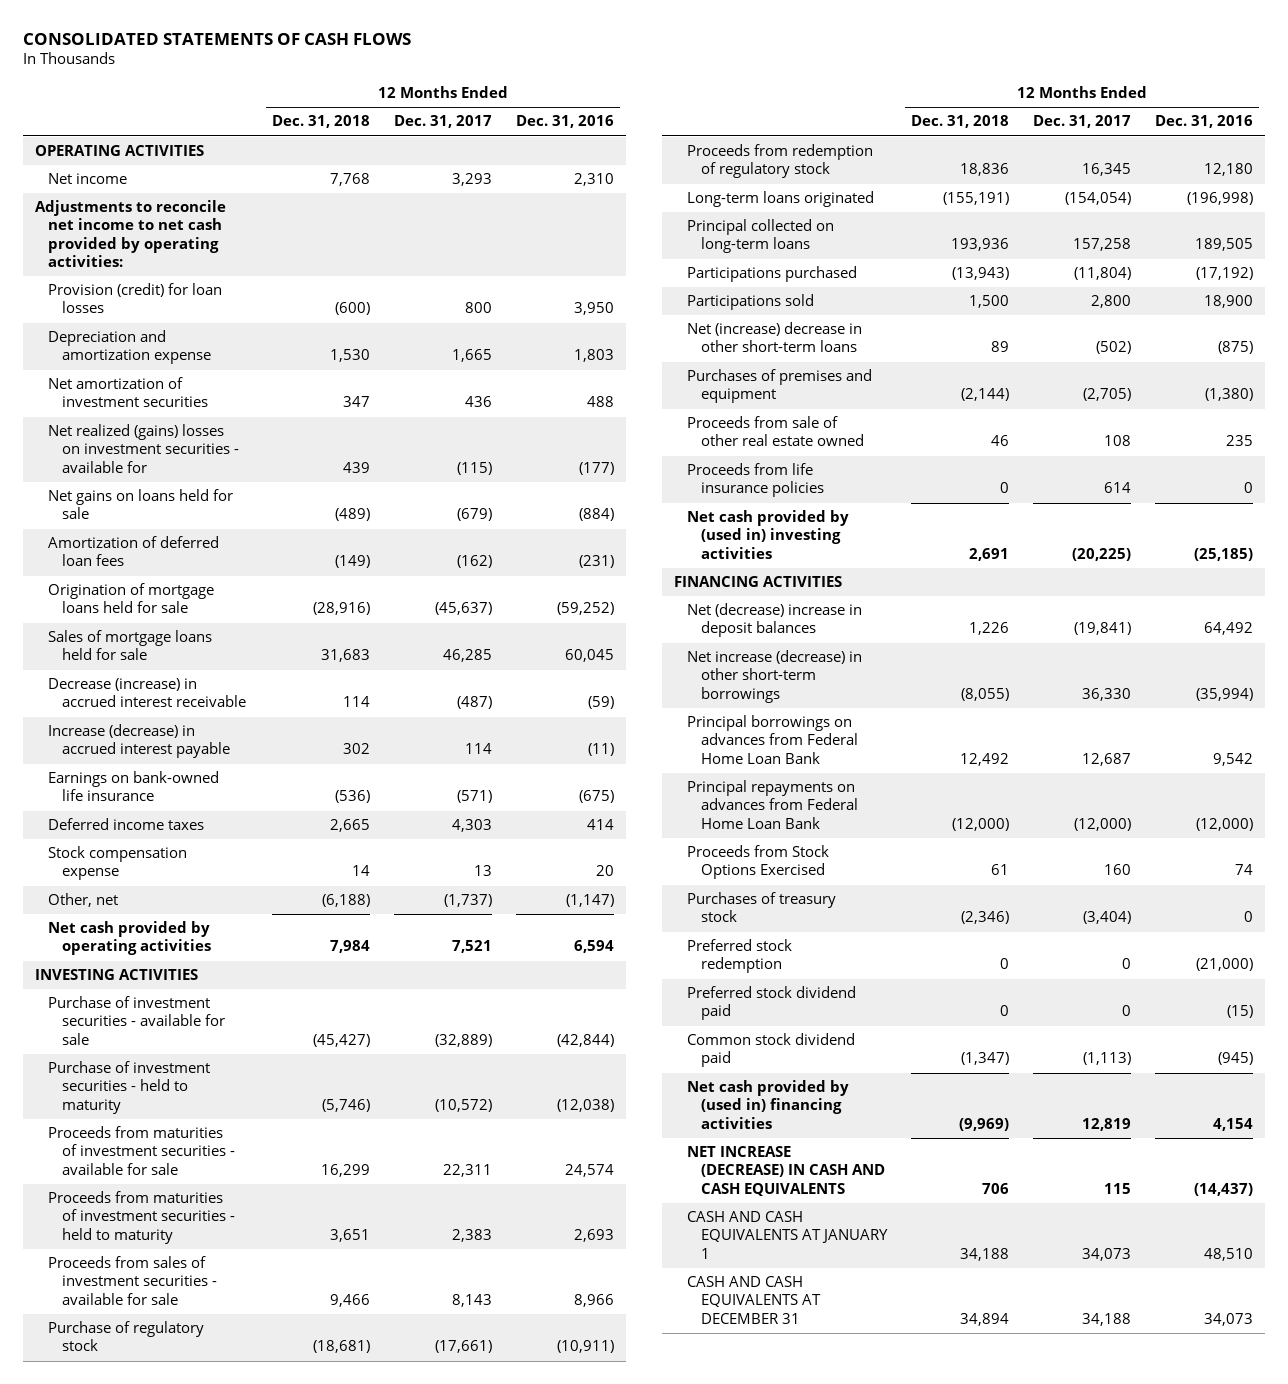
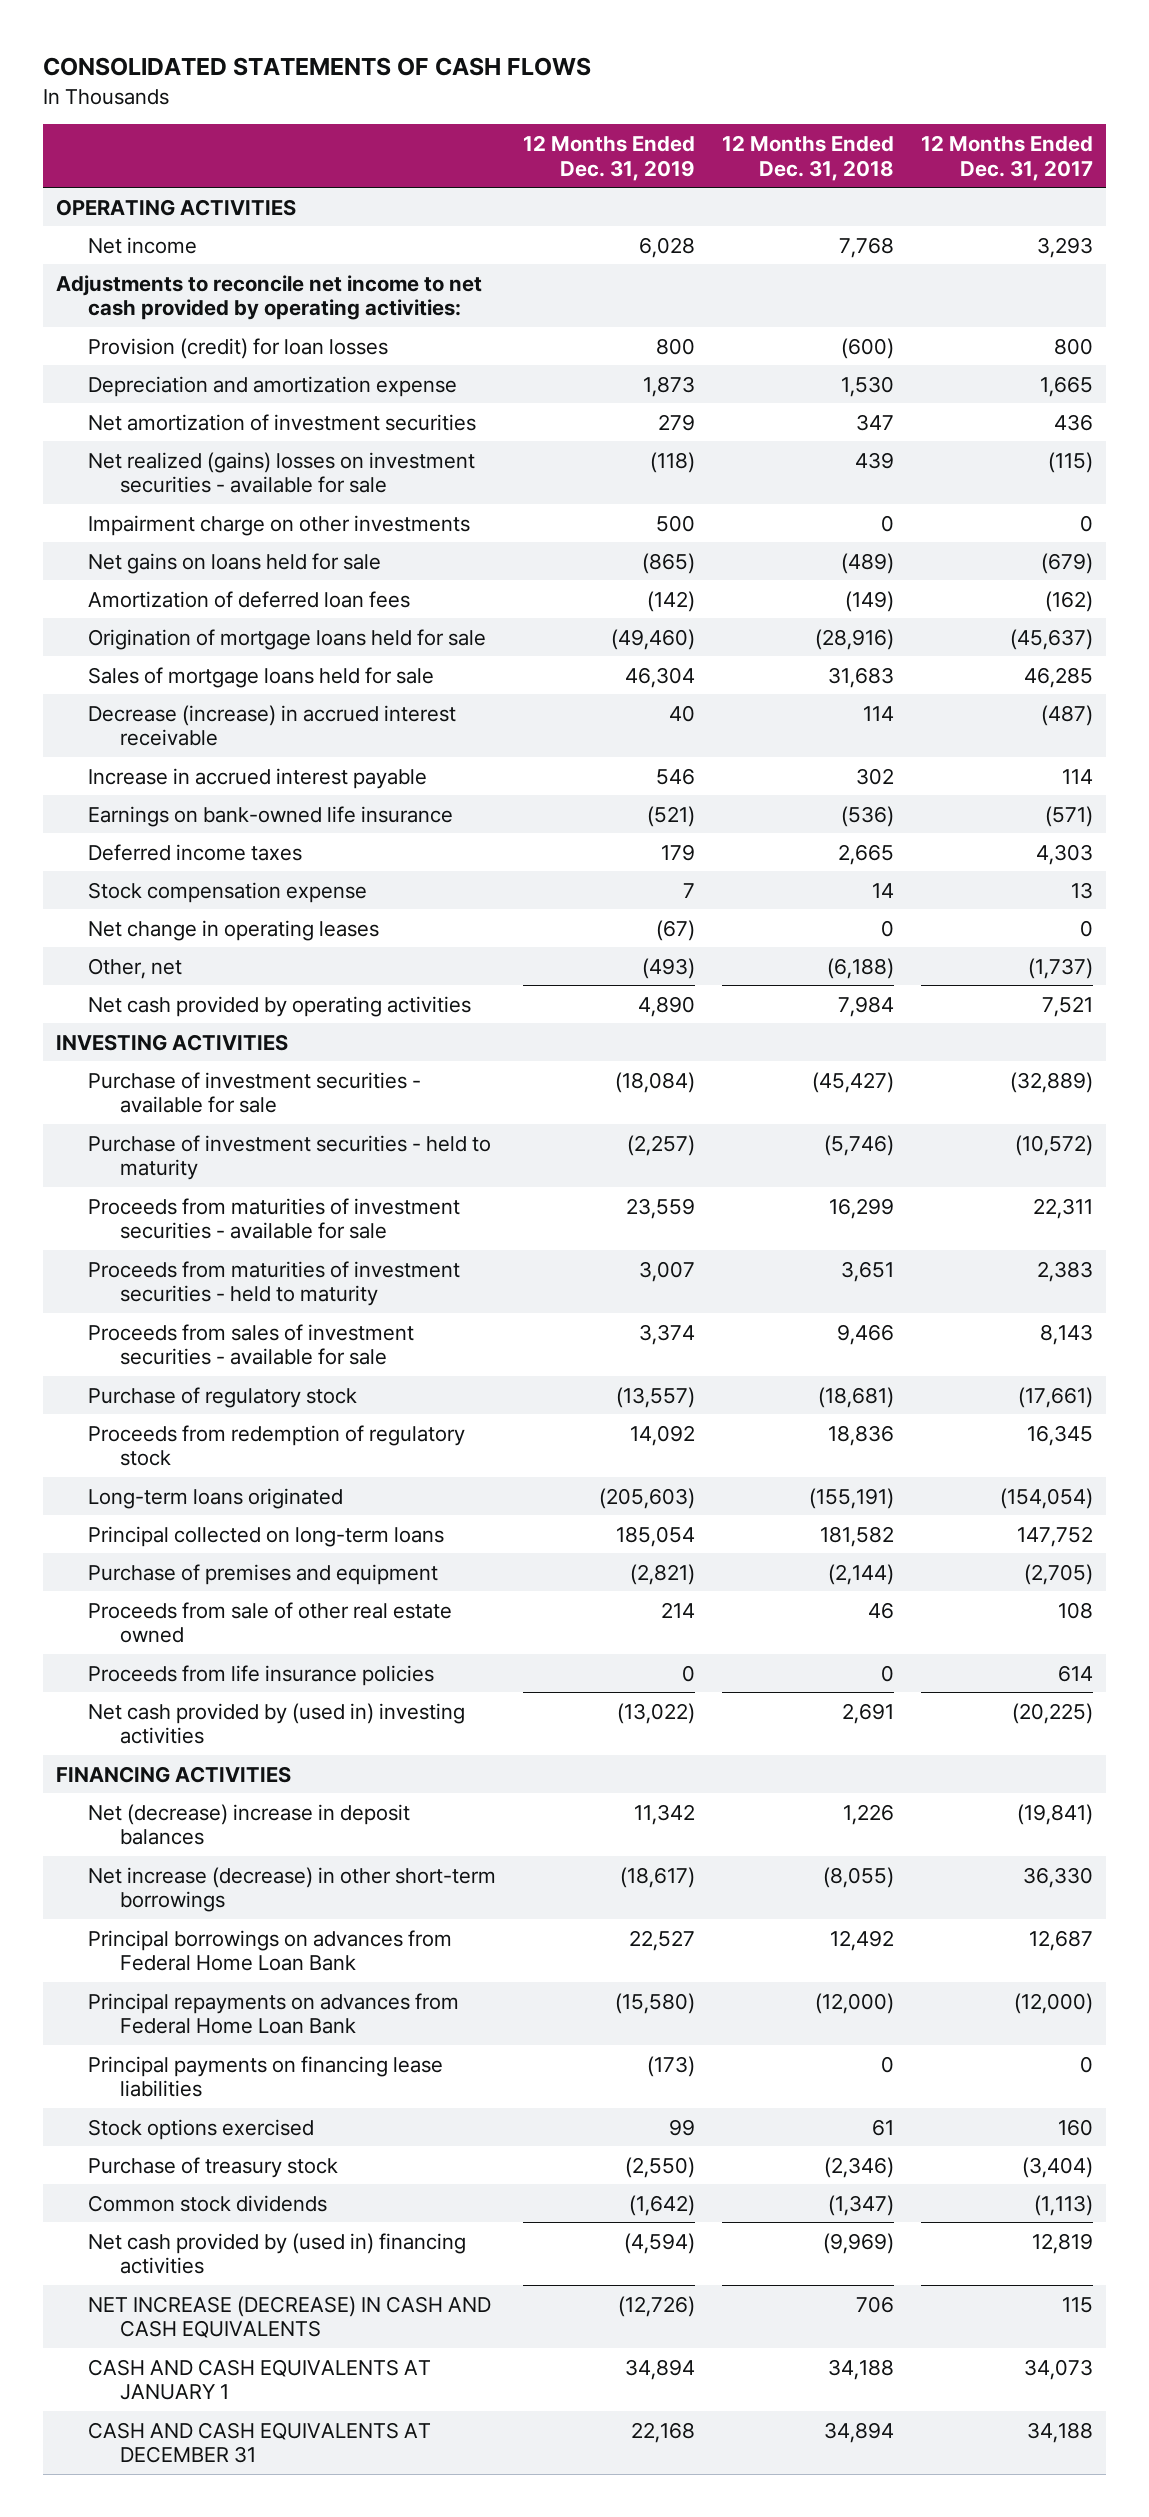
[515,115,614,129] Dec. 31, 2016 -> none
none -> [522,135,695,181] 12 Months Ended Dec. 31, 2019
[48,424,240,473] Net realized (gains) losses on investment securities - available for -> [88,451,476,494] Net realized (gains) losses on investment securities - available for sale
none -> [88,514,471,536] Impairment charge on other investments
[48,724,231,759] Increase (decrease) in accrued interest payable -> [88,767,428,789] Increase in accrued interest payable
none -> [88,919,380,941] Net change in operating leases
[687,266,858,283] Participations purchased -> none
[687,294,815,311] Participations sold -> none
[687,322,863,353] Net (increase) decrease in other short-term loans -> none
[951,238,1010,252] 193,936 -> [819,1525,894,1547] 181,582
[1073,238,1132,252] 157,258 -> [1016,1525,1093,1547] 147,752
[687,369,873,404] Purchases of premises and equipment -> [88,1563,439,1585] Purchase of premises and equipment
[687,939,793,974] Preferred stock redemption -> none
[687,986,857,1021] Preferred stock dividend paid -> none
none -> [88,2055,444,2098] Principal payments on financing lease liabilities
[687,845,830,880] Proceeds from Stock Options Exercised -> [88,2118,315,2140] Stock options exercised
[687,892,837,923] Purchases of treasury stock -> [88,2156,339,2178] Purchase of treasury stock
[687,1033,856,1068] Common stock dividend paid -> [88,2194,328,2212] Common stock dividends

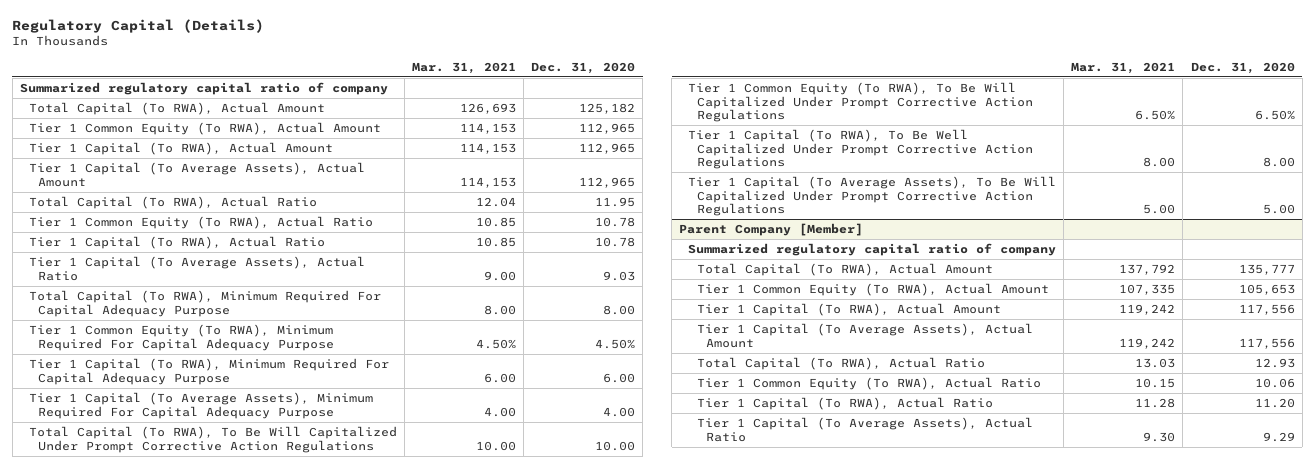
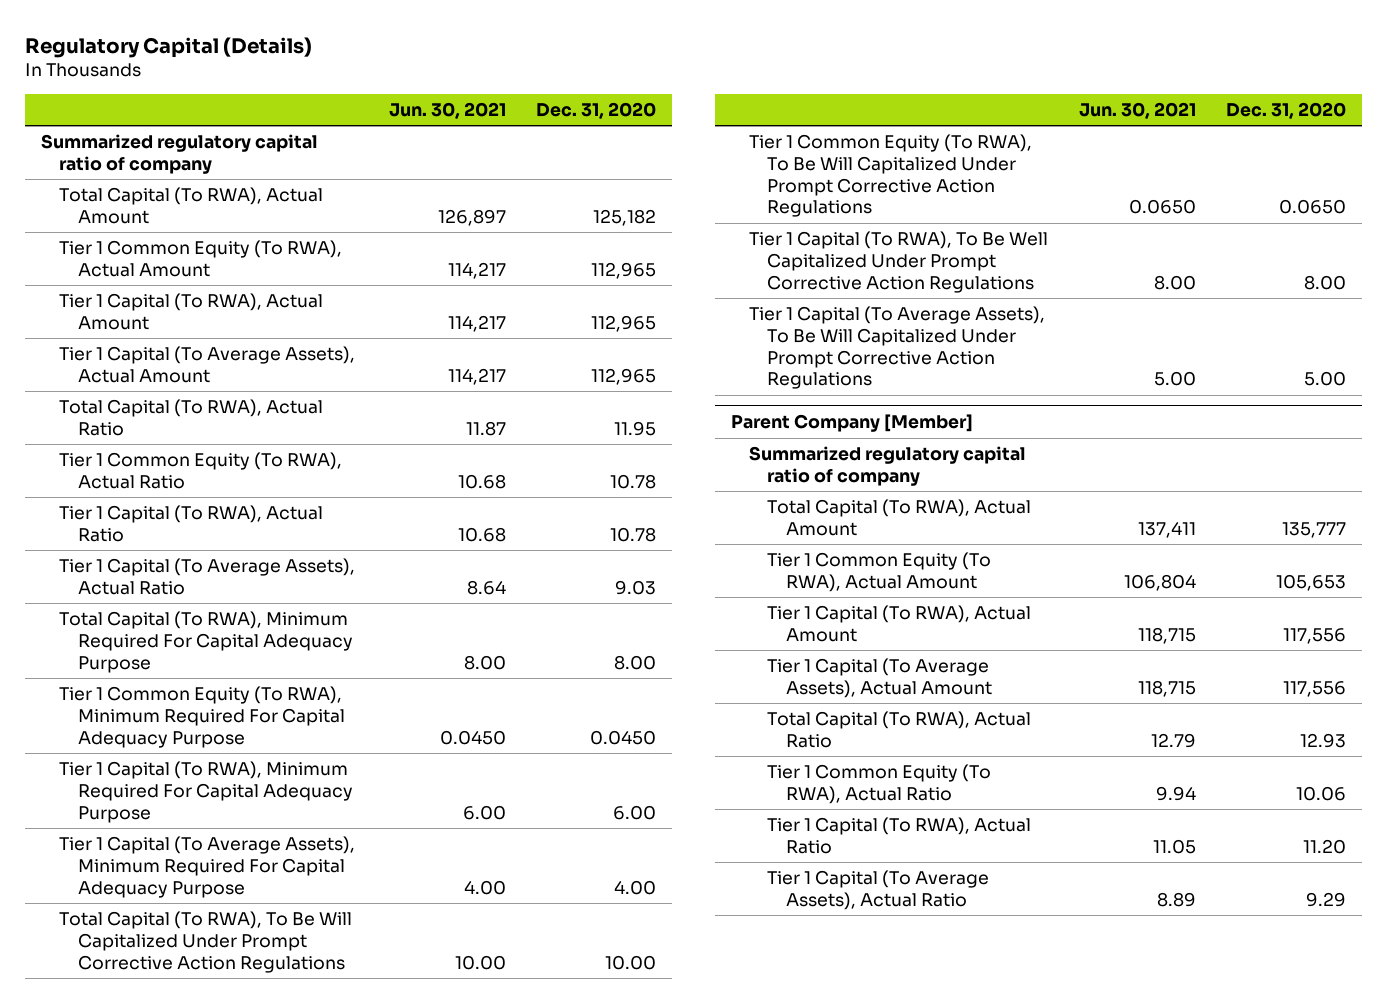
[412,61,517,74] Mar. 31, 2021 -> none
none -> [388,101,506,119] Jun. 30, 2021
[595,338,636,349] 4.50% -> [590,729,657,745] 0.0450
[1254,110,1295,121] 6.50% -> [1279,199,1347,215] 0.0650

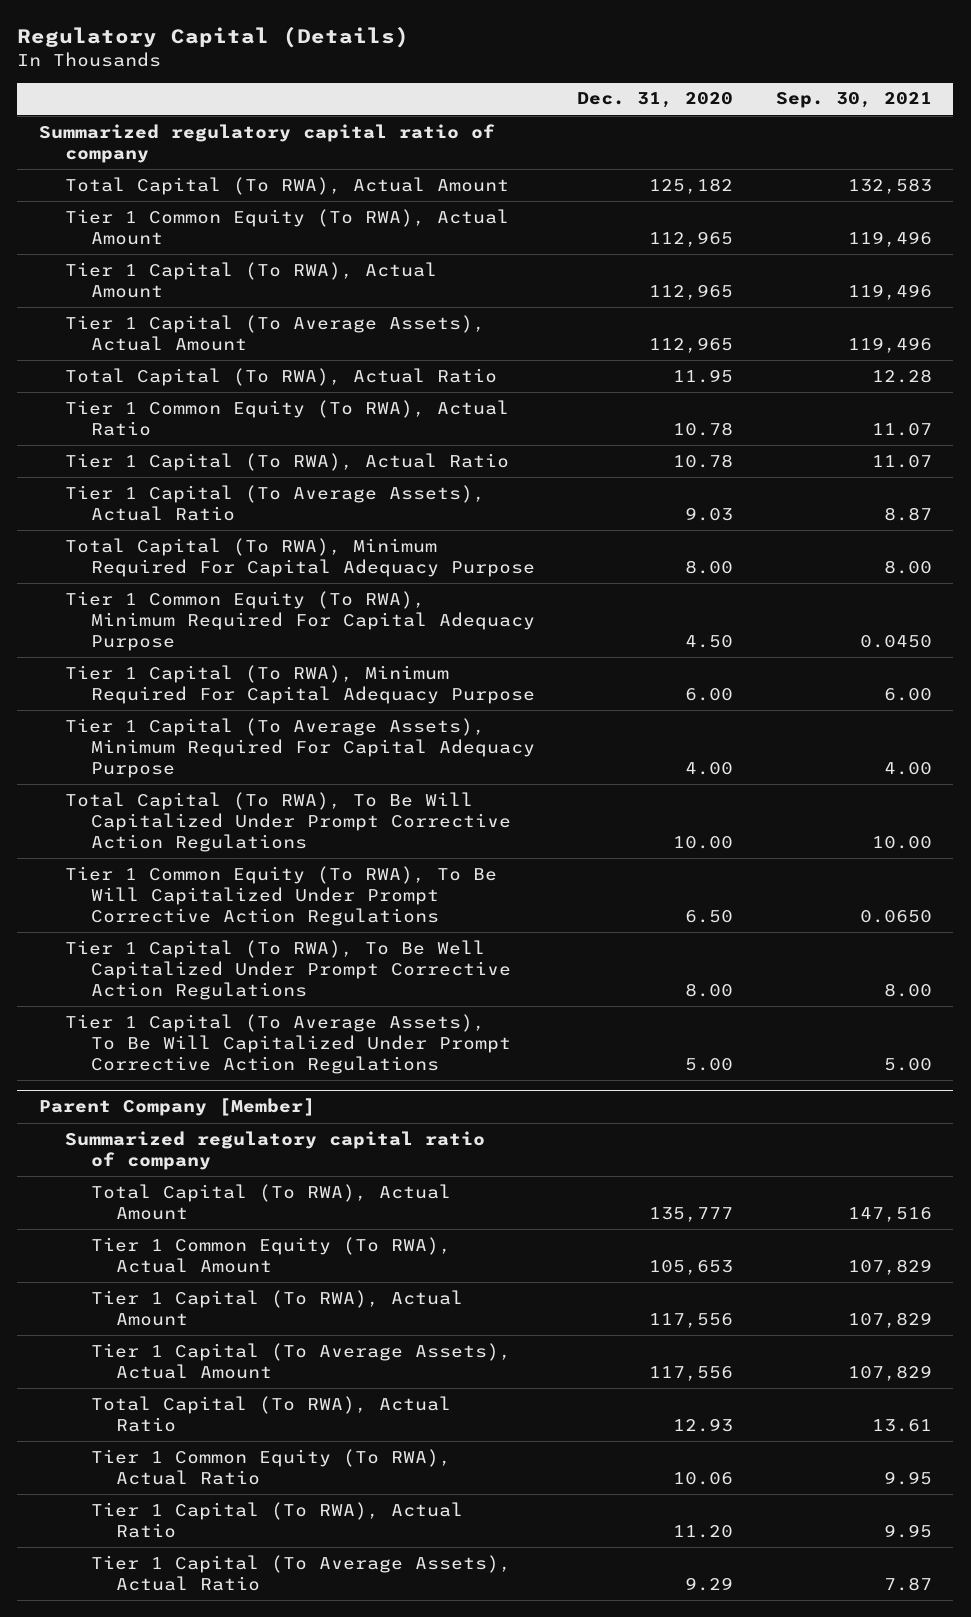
[388,101,506,119] Jun. 30, 2021 -> none
none -> [776,92,933,109] Sep. 30, 2021
[590,729,657,745] 0.0450 -> [685,635,734,649] 4.50
[1279,199,1347,215] 0.0650 -> [685,910,734,924] 6.50

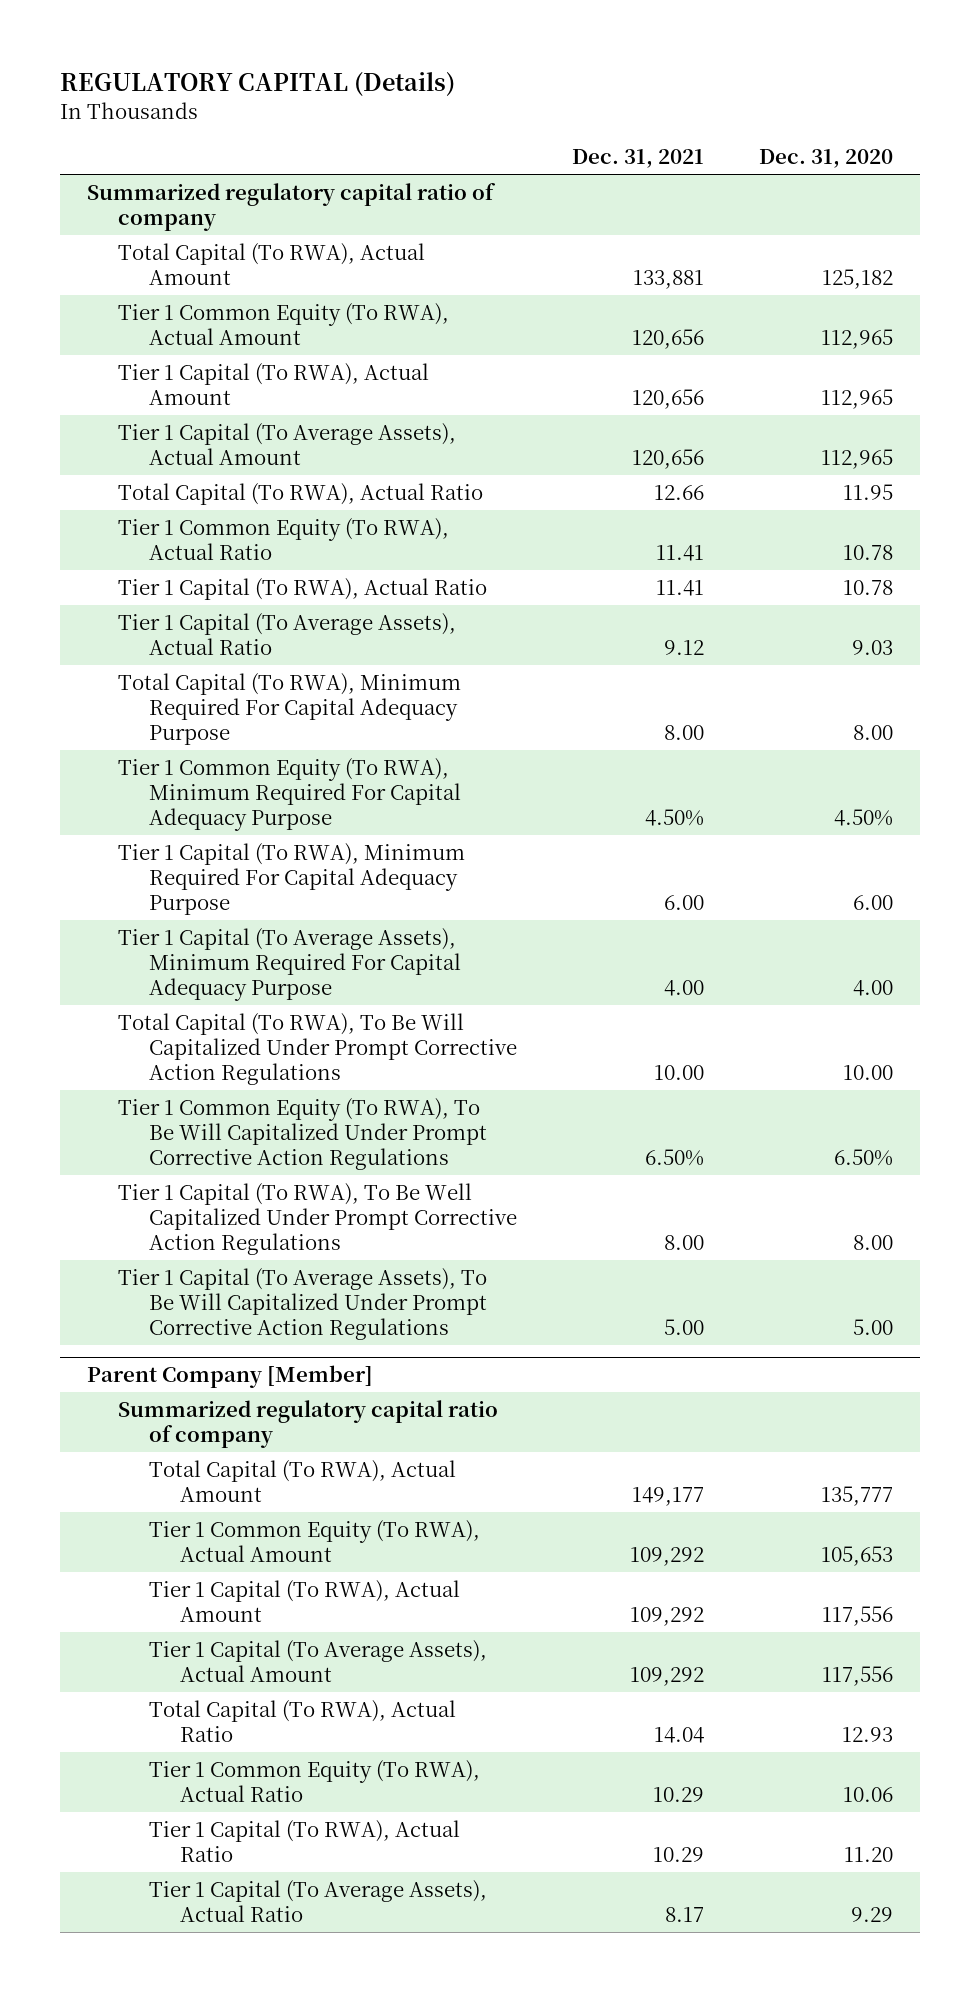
[17,27,410,49] Regulatory Capital (Details) -> [59,71,455,97] REGULATORY CAPITAL (Details)
[776,92,933,109] Sep. 30, 2021 -> none
none -> [572,149,705,169] Dec. 31, 2021
[685,635,734,649] 4.50 -> [833,808,893,826] 4.50%
[685,910,734,924] 6.50 -> [833,1148,893,1166] 6.50%

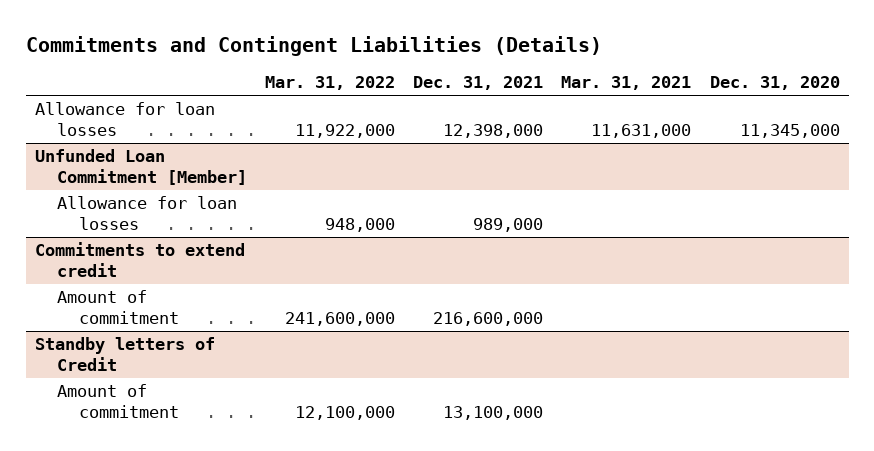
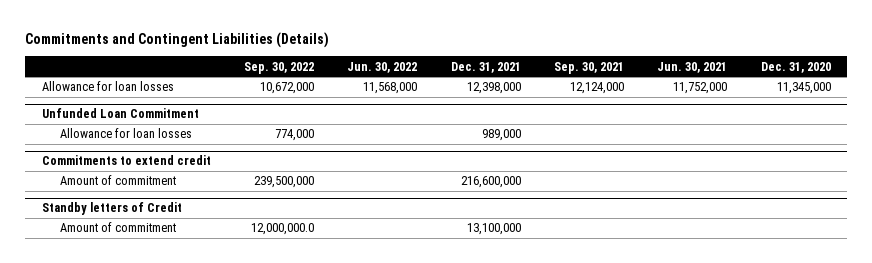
[265,76,396,91] Mar. 31, 2022 -> none
[561,76,692,91] Mar. 31, 2021 -> none
none -> [244,61,315,74] Sep. 30, 2022
none -> [347,61,418,73] Jun. 30, 2022
none -> [554,61,625,74] Sep. 30, 2021
none -> [657,61,728,73] Jun. 30, 2021
[34,149,247,185] Unfunded Loan Commitment [Member] -> [41,108,199,119] Unfunded Loan Commitment

